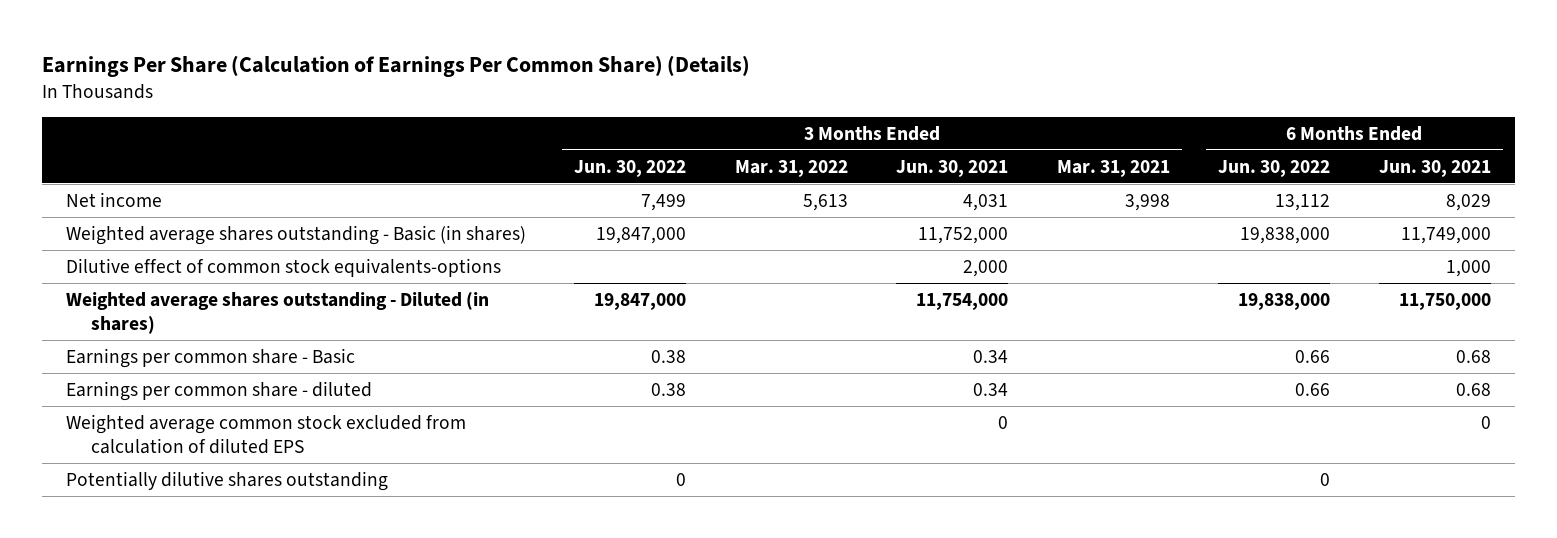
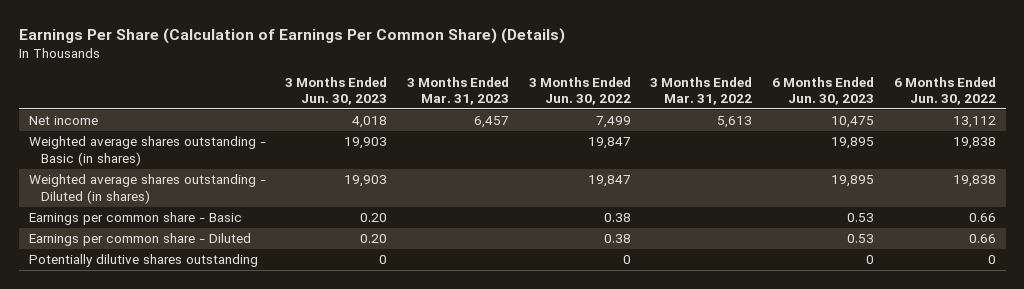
[896,159,1009,177] Jun. 30, 2021 -> none
[1056,159,1170,177] Mar. 31, 2021 -> none
[1378,159,1491,177] Jun. 30, 2021 -> none
none -> [285,76,388,106] 3 Months Ended Jun. 30, 2023
none -> [407,76,510,106] 3 Months Ended Mar. 31, 2023
none -> [772,76,875,106] 6 Months Ended Jun. 30, 2023
[65,257,501,277] Dilutive effect of common stock equivalents-options -> none
[596,226,687,244] 19,847,000 -> [587,137,631,150] 19,847
[1240,226,1331,244] 19,838,000 -> [952,137,996,150] 19,838
[594,292,687,310] 19,847,000 -> [587,175,631,188] 19,847
[1238,292,1331,310] 19,838,000 -> [952,175,996,188] 19,838
[65,413,466,454] Weighted average common stock excluded from calculation of diluted EPS -> none
[65,380,372,401] Earnings per common share - diluted -> [28,233,251,247] Earnings per common share - Diluted

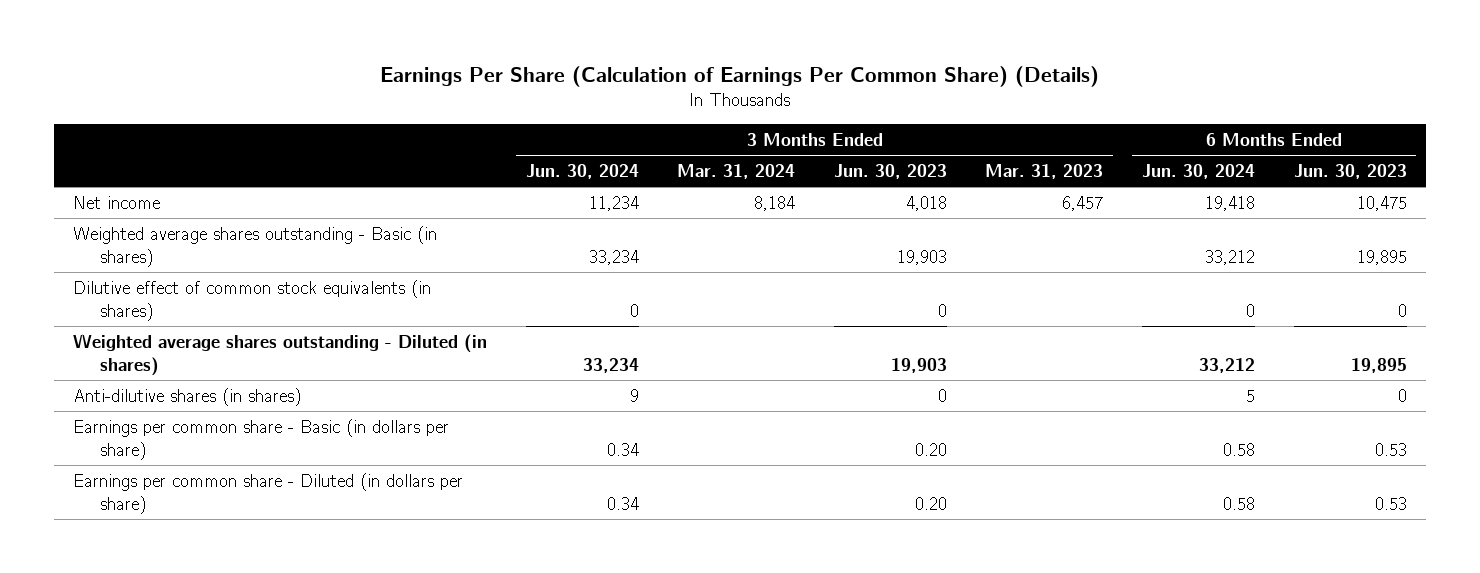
[528,76,631,106] 3 Months Ended Jun. 30, 2022 -> none
[650,76,753,106] 3 Months Ended Mar. 31, 2022 -> none
[893,76,996,106] 6 Months Ended Jun. 30, 2022 -> none
none -> [525,163,639,179] Jun. 30, 2024
none -> [677,163,796,179] Mar. 31, 2024
none -> [1141,163,1255,179] Jun. 30, 2024
none -> [73,279,432,321] Dilutive effect of common stock equivalents (in shares)
[28,254,258,268] Potentially dilutive shares outstanding -> none
none -> [73,387,302,406] Anti-dilutive shares (in shares)
[28,212,242,226] Earnings per common share - Basic -> [73,418,450,460] Earnings per common share - Basic (in dollars per share)
[28,233,251,247] Earnings per common share - Diluted -> [73,472,464,514] Earnings per common share - Diluted (in dollars per share)

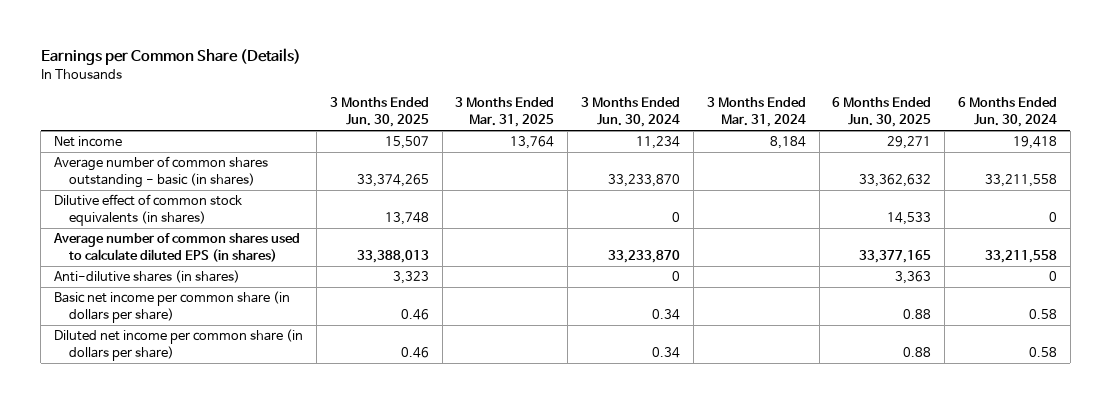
[379,65,1099,87] Earnings Per Share (Calculation of Earnings Per Common Share) (Details) -> [40,48,301,66] Earnings per Common Share (Details)
[833,163,947,179] Jun. 30, 2023 -> none
[985,163,1104,179] Mar. 31, 2023 -> none
[1293,163,1407,179] Jun. 30, 2023 -> none
none -> [329,97,429,128] 3 Months Ended Jun. 30, 2025
none -> [455,97,555,128] 3 Months Ended Mar. 31, 2025
none -> [832,97,932,128] 6 Months Ended Jun. 30, 2025
[73,225,438,267] Weighted average shares outstanding - Basic (in shares) -> [54,156,269,189] Average number of common shares outstanding - basic (in shares)
[588,249,639,265] 33,234 -> [608,174,681,188] 33,233,870
[1204,249,1255,265] 33,212 -> [985,174,1058,188] 33,211,558
[73,332,488,376] Weighted average shares outstanding - Diluted (in shares) -> [53,233,301,263] Average number of common shares used to calculate diluted EPS (in shares)
[582,357,639,373] 33,234 -> [608,250,681,264] 33,233,870
[1198,357,1255,373] 33,212 -> [985,250,1058,264] 33,211,558
[629,388,639,402] 9 -> [672,271,681,282] 0
[1245,389,1255,402] 5 -> [1049,271,1058,282] 0
[73,418,450,460] Earnings per common share - Basic (in dollars per share) -> [54,291,291,324] Basic net income per common share (in dollars per share)
[73,472,464,514] Earnings per common share - Diluted (in dollars per share) -> [54,329,304,362] Diluted net income per common share (in dollars per share)

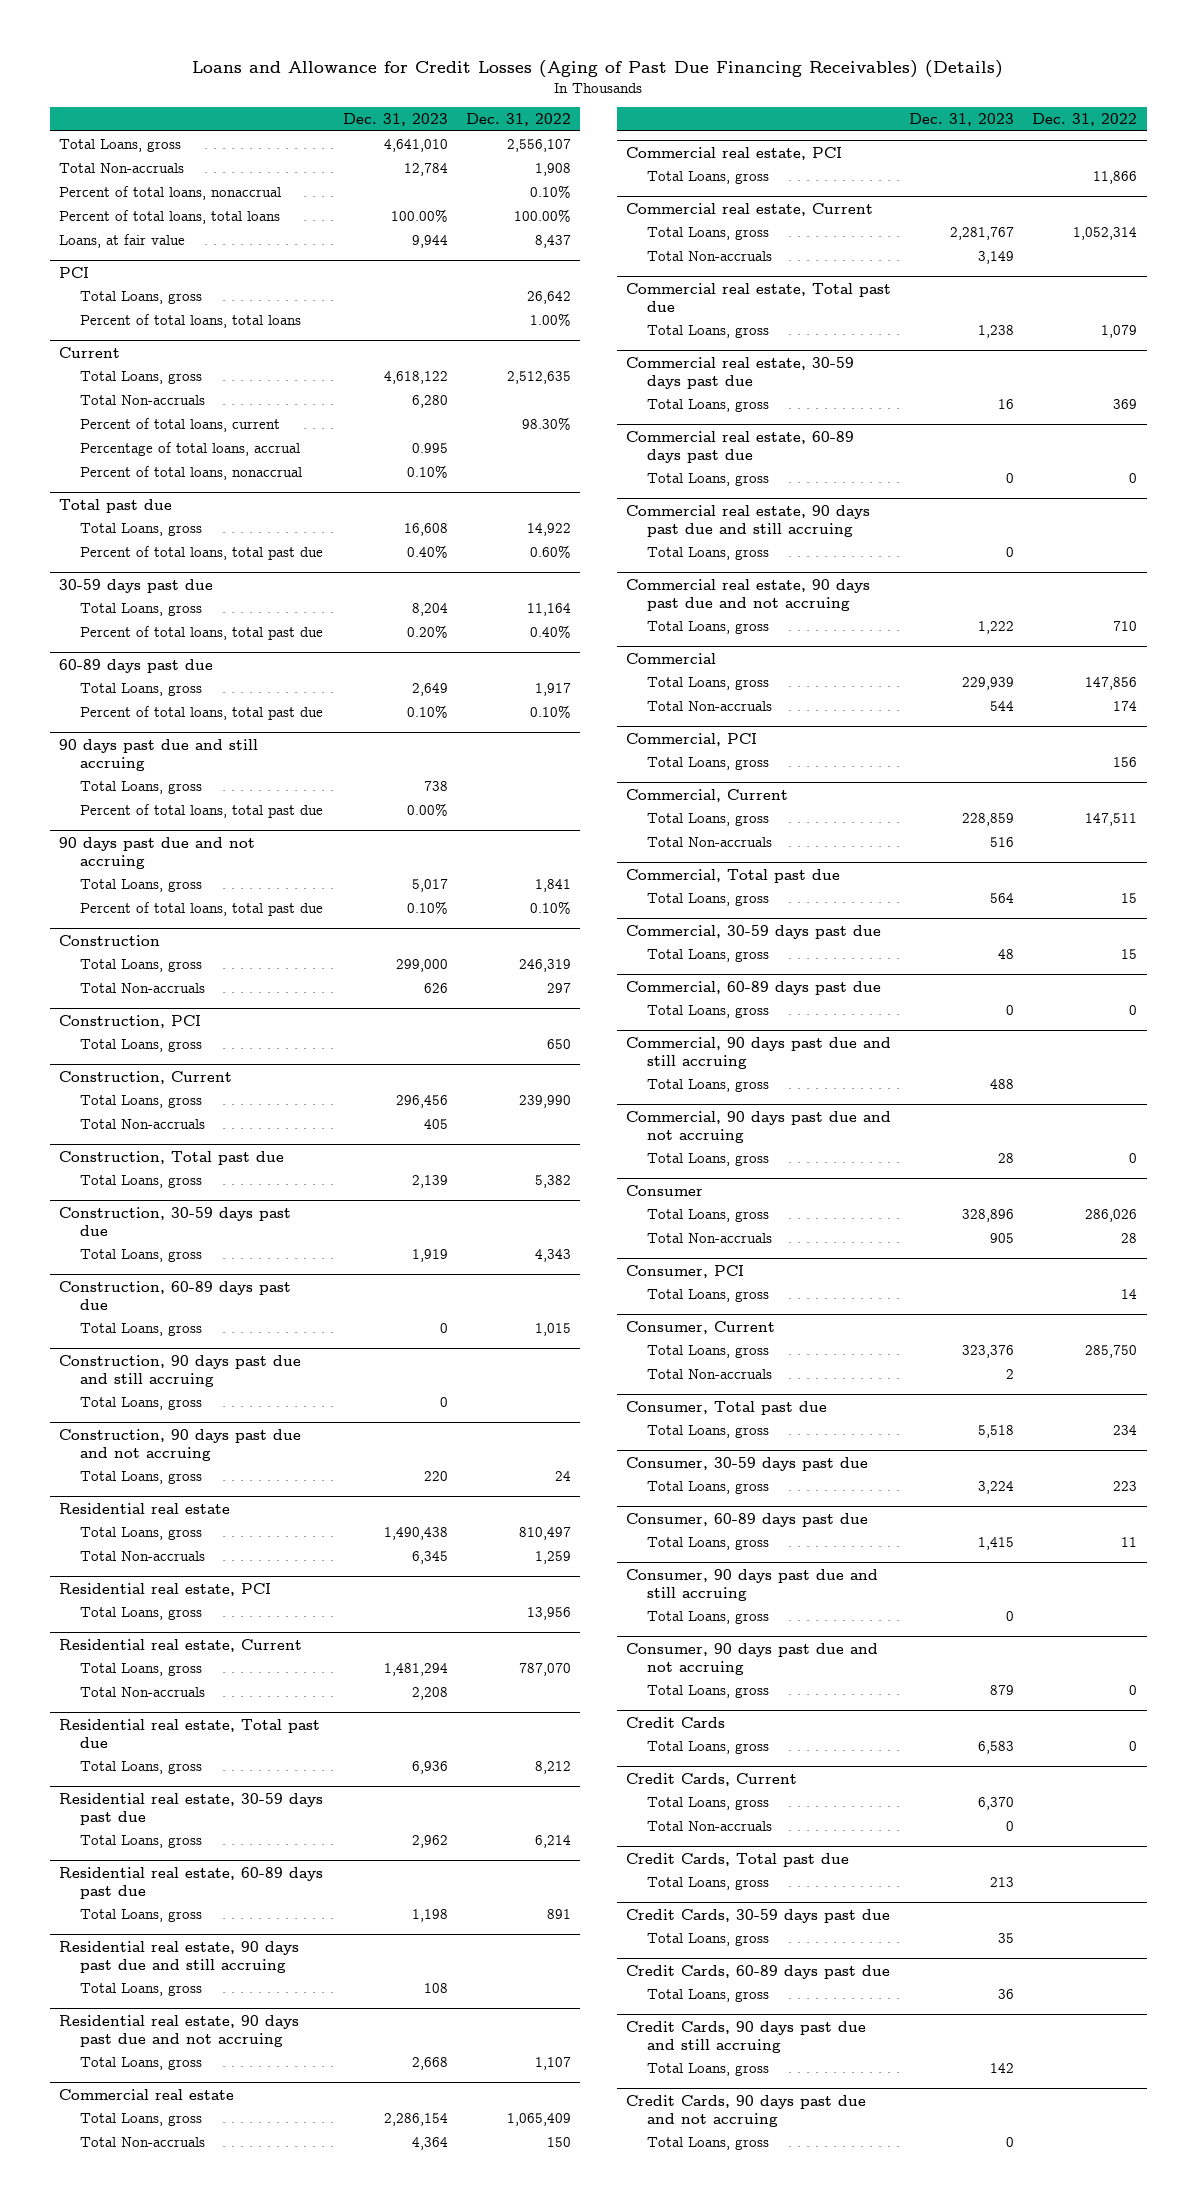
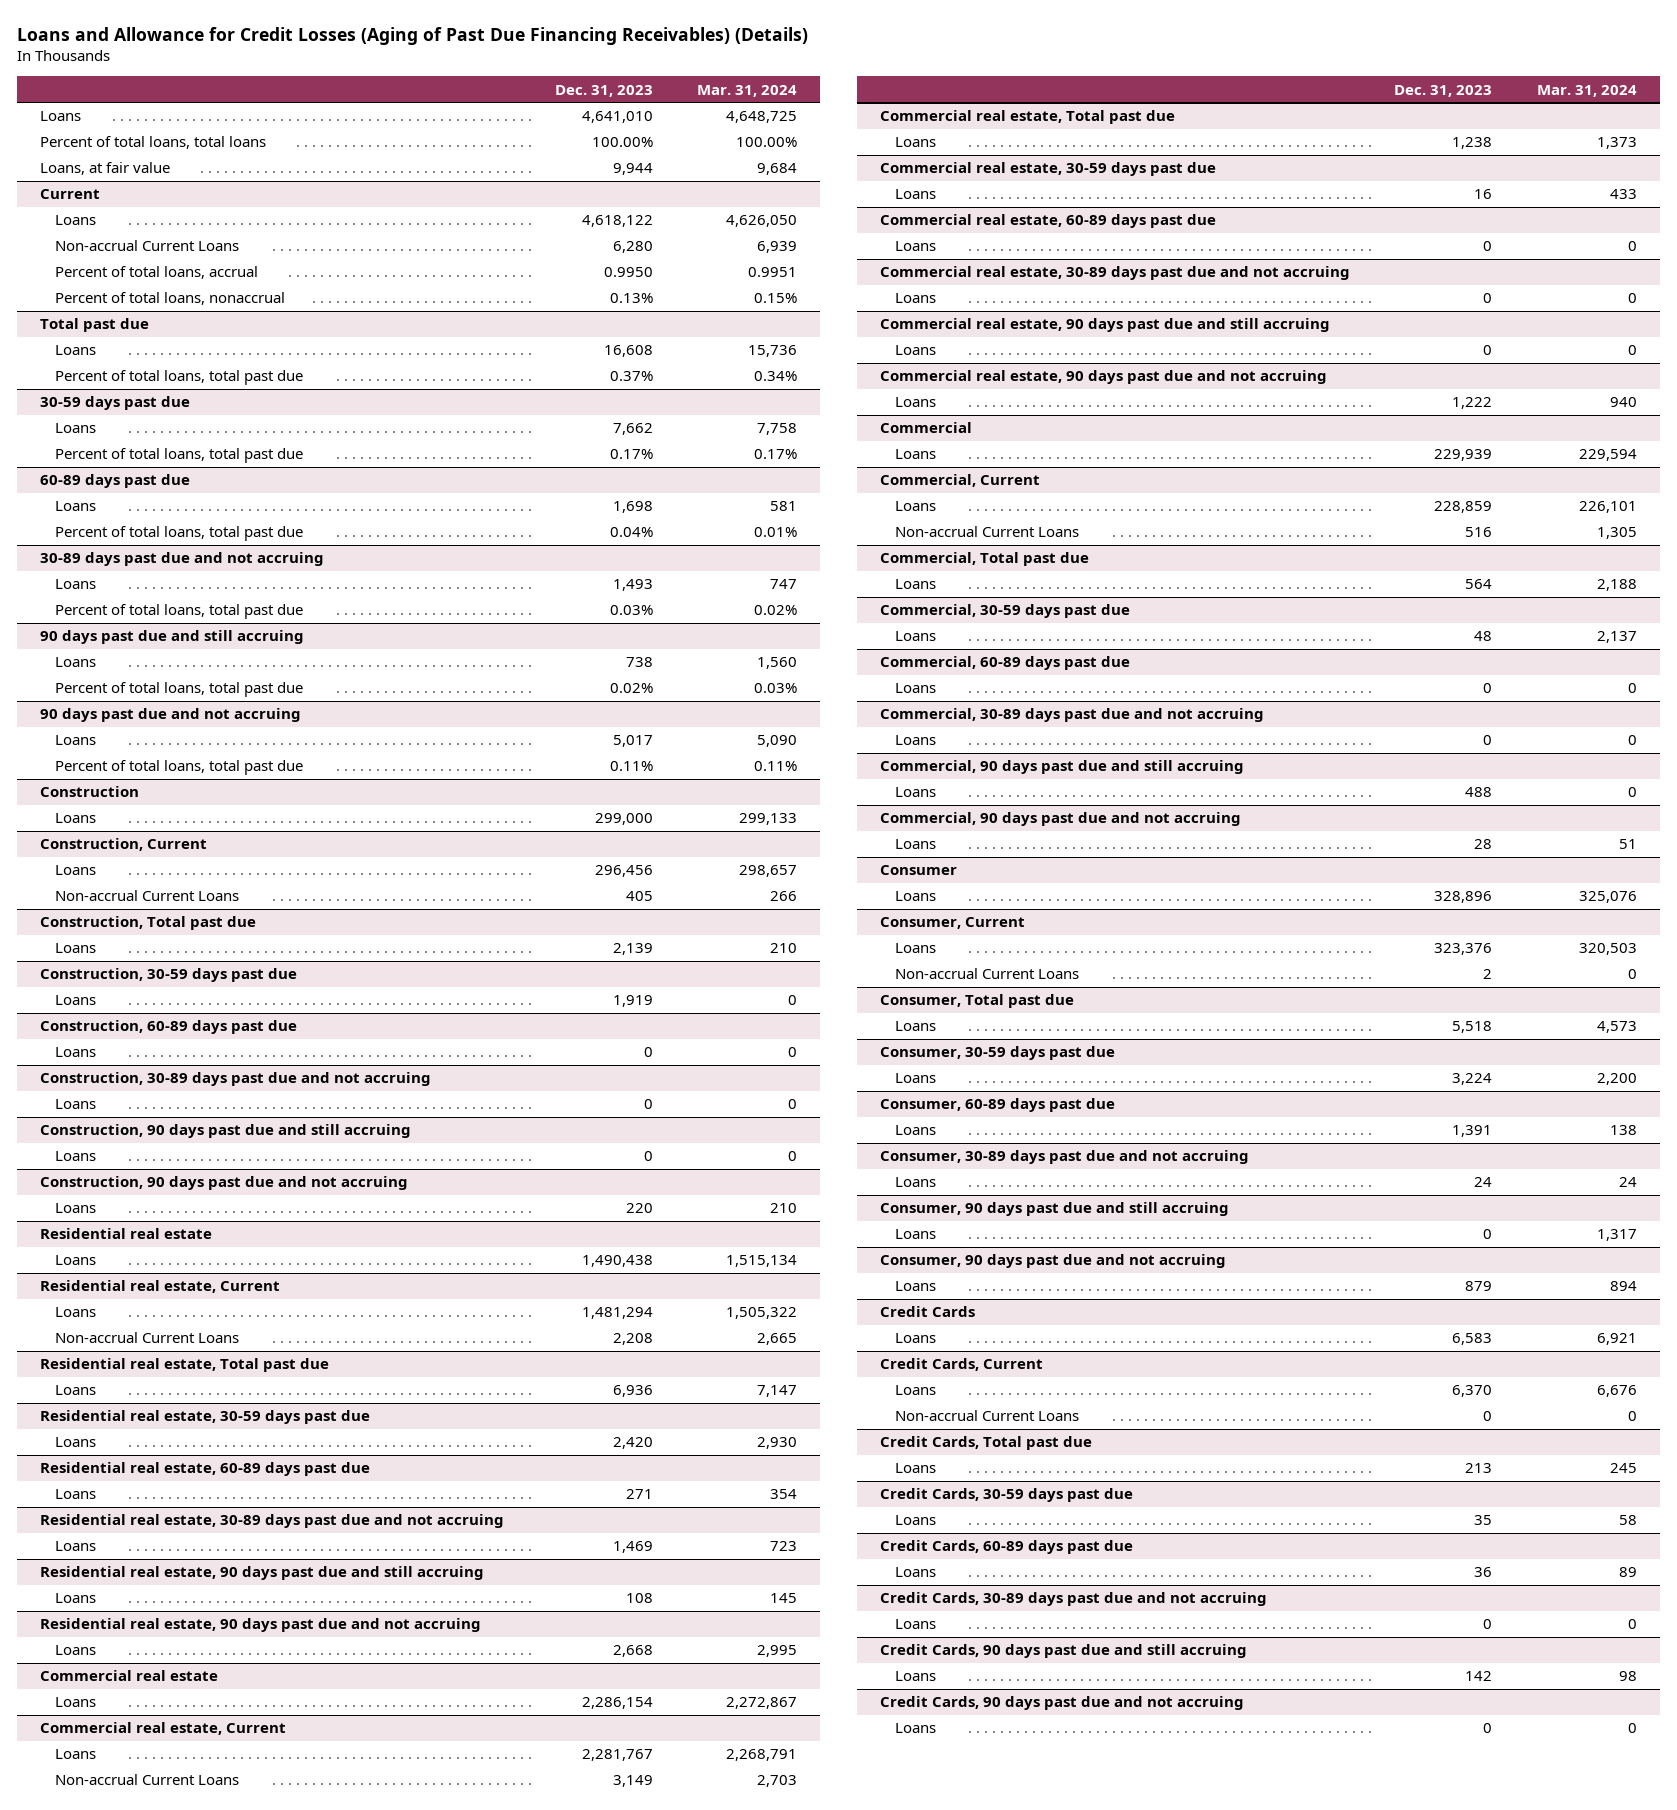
[465,113,571,127] Dec. 31, 2022 -> none
none -> [697,84,798,97] Mar. 31, 2024
[59,162,185,173] Total Non-accruals -> none
[59,185,282,200] Percent of total loans, nonaccrual -> none
[59,138,182,152] Total Loans, gross -> [39,111,81,122] Loans
[59,266,90,278] PCI -> none
[80,290,203,304] Total Loans, gross -> none
[80,313,302,328] Percent of total loans, total loans -> none
[80,417,281,432] Percent of total loans, current -> none
[80,370,203,384] Total Loans, gross -> [54,215,96,226] Loans
[80,394,206,405] Total Non-accruals -> [54,240,239,252] Non-accrual Current Loans
[80,441,301,456] Percentage of total loans, accrual -> [54,266,258,280] Percent of total loans, accrual
[411,442,448,453] 0.995 -> [603,267,653,278] 0.9950
[406,464,448,478] 0.10% -> [609,293,653,304] 0.13%
[80,522,203,536] Total Loans, gross -> [54,345,96,356] Loans
[406,544,448,558] 0.40% -> [609,371,653,382] 0.37%
[80,602,203,616] Total Loans, gross -> [54,423,96,434] Loans
[411,602,448,616] 8,204 -> [612,423,653,436] 7,662
[406,624,448,638] 0.20% -> [609,449,653,460] 0.17%
[80,682,203,696] Total Loans, gross -> [54,501,96,512] Loans
[411,682,448,696] 2,649 -> [612,501,653,514] 1,698
[406,704,448,718] 0.10% -> [609,527,653,538] 0.04%
none -> [39,552,324,567] 30-89 days past due and not accruing
none -> [54,579,96,590] Loans
none -> [54,604,303,620] Percent of total loans, total past due
[80,780,203,794] Total Loans, gross -> [54,657,96,668] Loans
[406,802,448,816] 0.00% -> [609,683,653,694] 0.02%
[80,878,203,892] Total Loans, gross -> [54,735,96,746] Loans
[406,900,448,914] 0.10% -> [609,761,653,772] 0.11%
[80,982,206,993] Total Non-accruals -> none
[59,1014,202,1028] Construction, PCI -> none
[80,1038,203,1052] Total Loans, gross -> none
[80,958,203,972] Total Loans, gross -> [54,813,96,824] Loans
[80,1094,203,1108] Total Loans, gross -> [54,865,96,876] Loans
[80,1118,206,1129] Total Non-accruals -> [54,890,239,902] Non-accrual Current Loans
[80,1174,203,1188] Total Loans, gross -> [54,943,96,954] Loans
[80,1248,203,1262] Total Loans, gross -> [54,995,96,1006] Loans
[80,1322,203,1336] Total Loans, gross -> [54,1047,96,1058] Loans
none -> [39,1072,431,1087] Construction, 30-89 days past due and not accruing
none -> [54,1099,96,1110] Loans
[80,1396,203,1410] Total Loans, gross -> [54,1151,96,1162] Loans
[80,1470,203,1484] Total Loans, gross -> [54,1203,96,1214] Loans
[80,1550,206,1561] Total Non-accruals -> none
[59,1582,272,1596] Residential real estate, PCI -> none
[80,1606,203,1620] Total Loans, gross -> none
[80,1526,203,1540] Total Loans, gross -> [54,1255,96,1266] Loans
[80,1662,203,1676] Total Loans, gross -> [54,1307,96,1318] Loans
[80,1686,206,1697] Total Non-accruals -> [54,1332,239,1344] Non-accrual Current Loans
[80,1760,203,1774] Total Loans, gross -> [54,1385,96,1396] Loans
[80,1834,203,1848] Total Loans, gross -> [54,1437,96,1448] Loans
[411,1834,448,1848] 2,962 -> [612,1437,653,1450] 2,420
[80,1908,203,1922] Total Loans, gross -> [54,1489,96,1500] Loans
[411,1908,448,1922] 1,198 -> [625,1489,653,1500] 271
none -> [39,1514,504,1529] Residential real estate, 30-89 days past due and not accruing
none -> [54,1541,96,1552] Loans
[80,1982,203,1996] Total Loans, gross -> [54,1593,96,1604] Loans
[80,2056,203,2070] Total Loans, gross -> [54,1645,96,1656] Loans
[80,2136,206,2147] Total Non-accruals -> none
[625,146,842,160] Commercial real estate, PCI -> none
[646,170,769,184] Total Loans, gross -> none
[80,2112,203,2126] Total Loans, gross -> [54,1697,96,1708] Loans
[646,226,769,240] Total Loans, gross -> [54,1749,96,1760] Loans
[646,250,772,261] Total Non-accruals -> [54,1774,239,1786] Non-accrual Current Loans
[646,324,769,338] Total Loans, gross -> [894,137,936,148] Loans
[646,398,769,412] Total Loans, gross -> [894,189,936,200] Loans
[646,472,769,486] Total Loans, gross -> [894,241,936,252] Loans
none -> [879,266,1350,281] Commercial real estate, 30-89 days past due and not accruing
none -> [894,293,936,304] Loans
[646,546,769,560] Total Loans, gross -> [894,345,936,356] Loans
[646,620,769,634] Total Loans, gross -> [894,397,936,408] Loans
[646,700,772,711] Total Non-accruals -> none
[625,732,757,746] Commercial, PCI -> none
[646,756,769,770] Total Loans, gross -> none
[646,676,769,690] Total Loans, gross -> [894,449,936,460] Loans
[646,812,769,826] Total Loans, gross -> [894,501,936,512] Loans
[646,836,772,847] Total Non-accruals -> [894,526,1079,538] Non-accrual Current Loans
[646,892,769,906] Total Loans, gross -> [894,579,936,590] Loans
[646,948,769,962] Total Loans, gross -> [894,631,936,642] Loans
[646,1004,769,1018] Total Loans, gross -> [894,683,936,694] Loans
none -> [879,708,1264,723] Commercial, 30-89 days past due and not accruing
none -> [894,735,936,746] Loans
[646,1078,769,1092] Total Loans, gross -> [894,787,936,798] Loans
[646,1152,769,1166] Total Loans, gross -> [894,839,936,850] Loans
[646,1232,772,1243] Total Non-accruals -> none
[625,1264,744,1278] Consumer, PCI -> none
[646,1288,769,1302] Total Loans, gross -> none
[646,1208,769,1222] Total Loans, gross -> [894,891,936,902] Loans
[646,1344,769,1358] Total Loans, gross -> [894,943,936,954] Loans
[646,1368,772,1379] Total Non-accruals -> [894,968,1079,980] Non-accrual Current Loans
[646,1424,769,1438] Total Loans, gross -> [894,1021,936,1032] Loans
[646,1480,769,1494] Total Loans, gross -> [894,1073,936,1084] Loans
[646,1536,769,1550] Total Loans, gross -> [894,1125,936,1136] Loans
[978,1536,1015,1550] 1,415 -> [1452,1125,1493,1138] 1,391
none -> [879,1150,1249,1165] Consumer, 30-89 days past due and not accruing
none -> [894,1177,936,1188] Loans
[646,1610,769,1624] Total Loans, gross -> [894,1229,936,1240] Loans
[646,1684,769,1698] Total Loans, gross -> [894,1281,936,1292] Loans
[646,1740,769,1754] Total Loans, gross -> [894,1333,936,1344] Loans
[646,1796,769,1810] Total Loans, gross -> [894,1385,936,1396] Loans
[646,1820,772,1831] Total Non-accruals -> [894,1410,1079,1422] Non-accrual Current Loans
[646,1876,769,1890] Total Loans, gross -> [894,1463,936,1474] Loans
[646,1932,769,1946] Total Loans, gross -> [894,1515,936,1526] Loans
[646,1988,769,2002] Total Loans, gross -> [894,1567,936,1578] Loans
none -> [879,1592,1267,1607] Credit Cards, 30-89 days past due and not accruing
none -> [894,1619,936,1630] Loans
[646,2062,769,2076] Total Loans, gross -> [894,1671,936,1682] Loans
[646,2136,769,2150] Total Loans, gross -> [894,1723,936,1734] Loans

